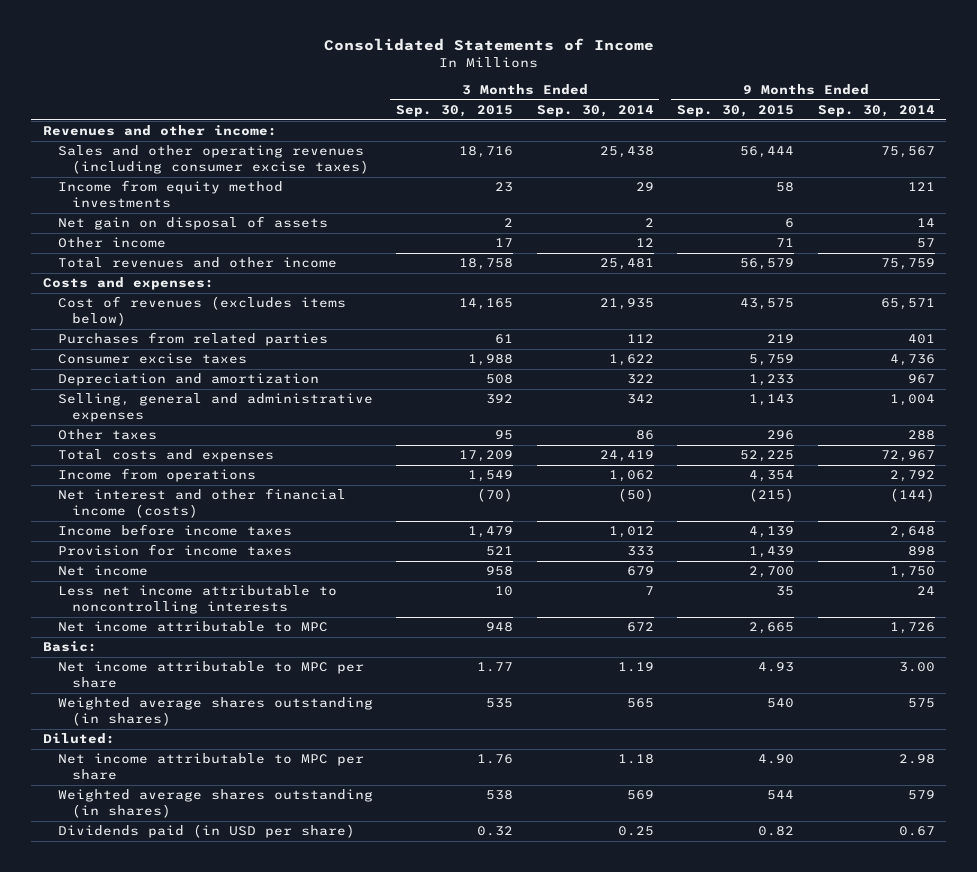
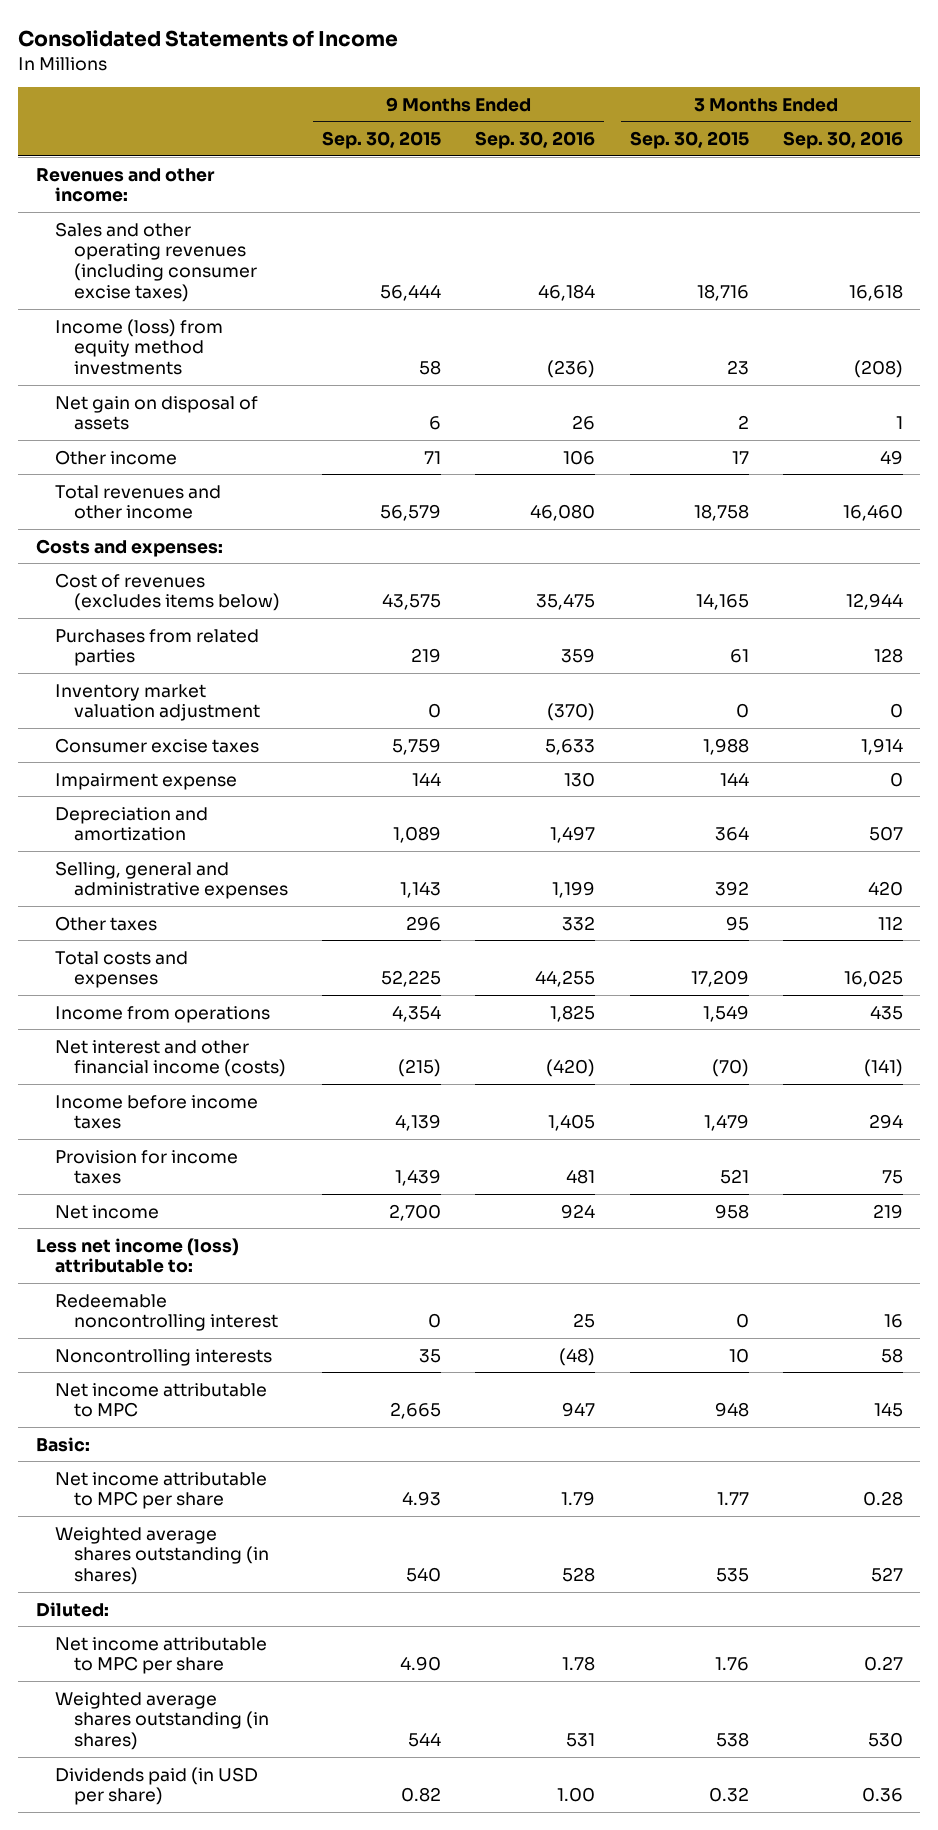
[536,104,654,117] Sep. 30, 2014 -> none
[817,104,935,117] Sep. 30, 2014 -> none
none -> [475,131,596,150] Sep. 30, 2016
none -> [782,131,903,150] Sep. 30, 2016
[57,180,283,209] Income from equity method investments -> [54,318,223,376] Income (loss) from equity method investments
none -> [54,683,260,722] Inventory market valuation adjustment
none -> [54,772,237,790] Impairment expense
[486,374,514,385] 508 -> [714,826,749,842] 364
[749,374,795,387] 1,233 -> [393,826,442,844] 1,089
none -> [35,1237,239,1274] Less net income (loss) attributable to:
none -> [54,1293,278,1332] Redeemable noncontrolling interest
[57,585,337,615] Less net income attributable to noncontrolling interests -> [54,1348,272,1366] Noncontrolling interests

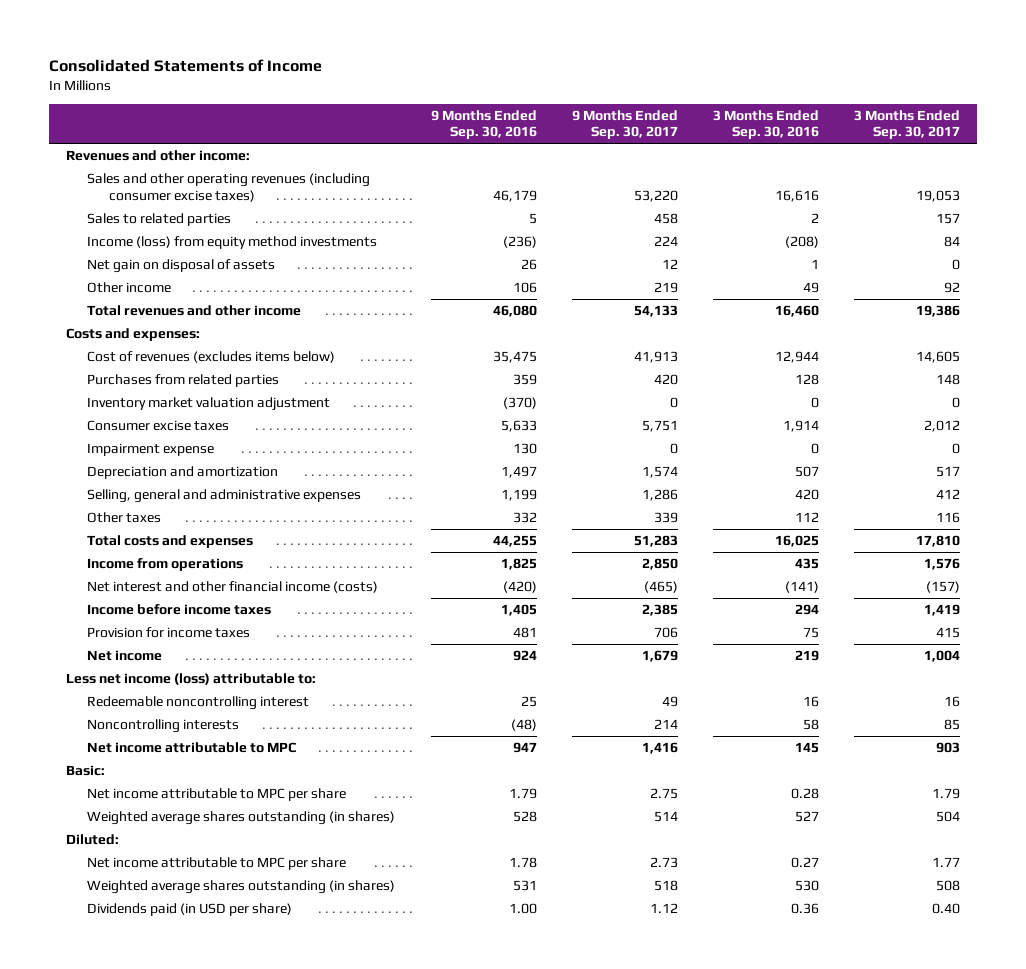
[322,131,442,150] Sep. 30, 2015 -> none
[629,131,749,150] Sep. 30, 2015 -> none
none -> [571,109,678,140] 9 Months Ended Sep. 30, 2017
none -> [853,109,960,140] 3 Months Ended Sep. 30, 2017
[538,284,596,302] 46,184 -> [492,189,537,202] 46,179
[848,284,903,302] 16,618 -> [774,189,819,202] 16,616
none -> [87,213,232,227] Sales to related parties

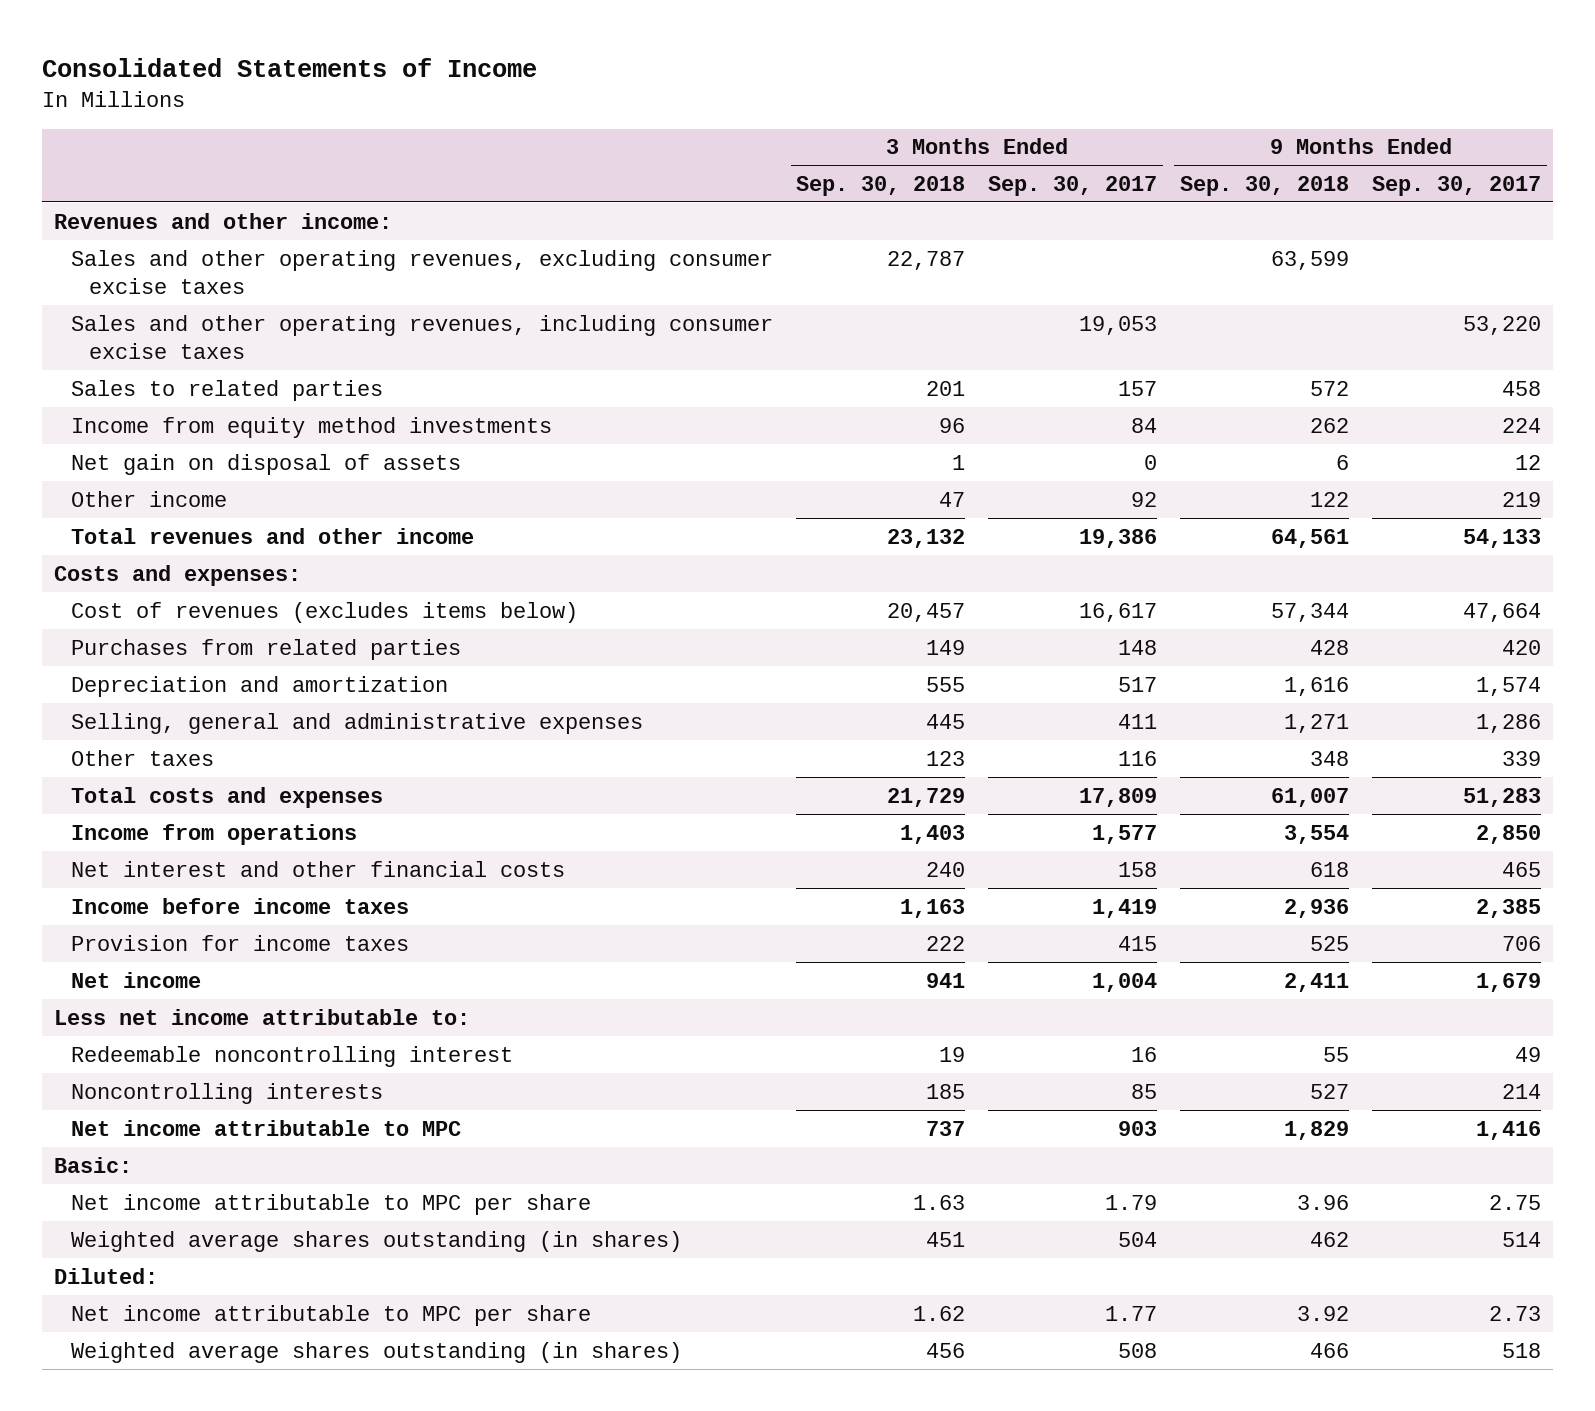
[430,109,537,140] 9 Months Ended Sep. 30, 2016 -> none
[712,109,819,140] 3 Months Ended Sep. 30, 2016 -> none
none -> [796,175,966,196] Sep. 30, 2018
none -> [1180,175,1350,196] Sep. 30, 2018
none -> [71,249,774,294] Sales and other operating revenues, excluding consumer excise taxes
[87,173,371,202] Sales and other operating revenues (including consumer excise taxes) -> [71,314,774,359] Sales and other operating revenues, including consumer excise taxes
[87,236,378,250] Income (loss) from equity method investments -> [71,416,553,438] Income from equity method investments
[633,351,678,364] 41,913 -> [1463,602,1542,622] 47,664
[915,351,960,364] 14,605 -> [1079,602,1158,622] 16,617
[87,397,331,412] Inventory market valuation adjustment -> none
[87,420,230,432] Consumer excise taxes -> none
[87,443,215,457] Impairment expense -> none
[935,489,960,500] 412 -> [1118,713,1158,729] 411
[915,535,960,548] 17,810 -> [1079,787,1158,807] 17,809
[923,558,960,571] 1,576 -> [1092,824,1158,844] 1,577
[87,581,379,594] Net interest and other financial income (costs) -> [71,860,566,877] Net interest and other financial costs
[643,581,678,594] (465) -> [1502,861,1542,877] 465
[925,581,960,594] (157) -> [1118,861,1158,877] 158
[66,673,317,686] Less net income (loss) attributable to: -> [53,1008,470,1025] Less net income attributable to:
[87,903,293,917] Dividends paid (in USD per share) -> none

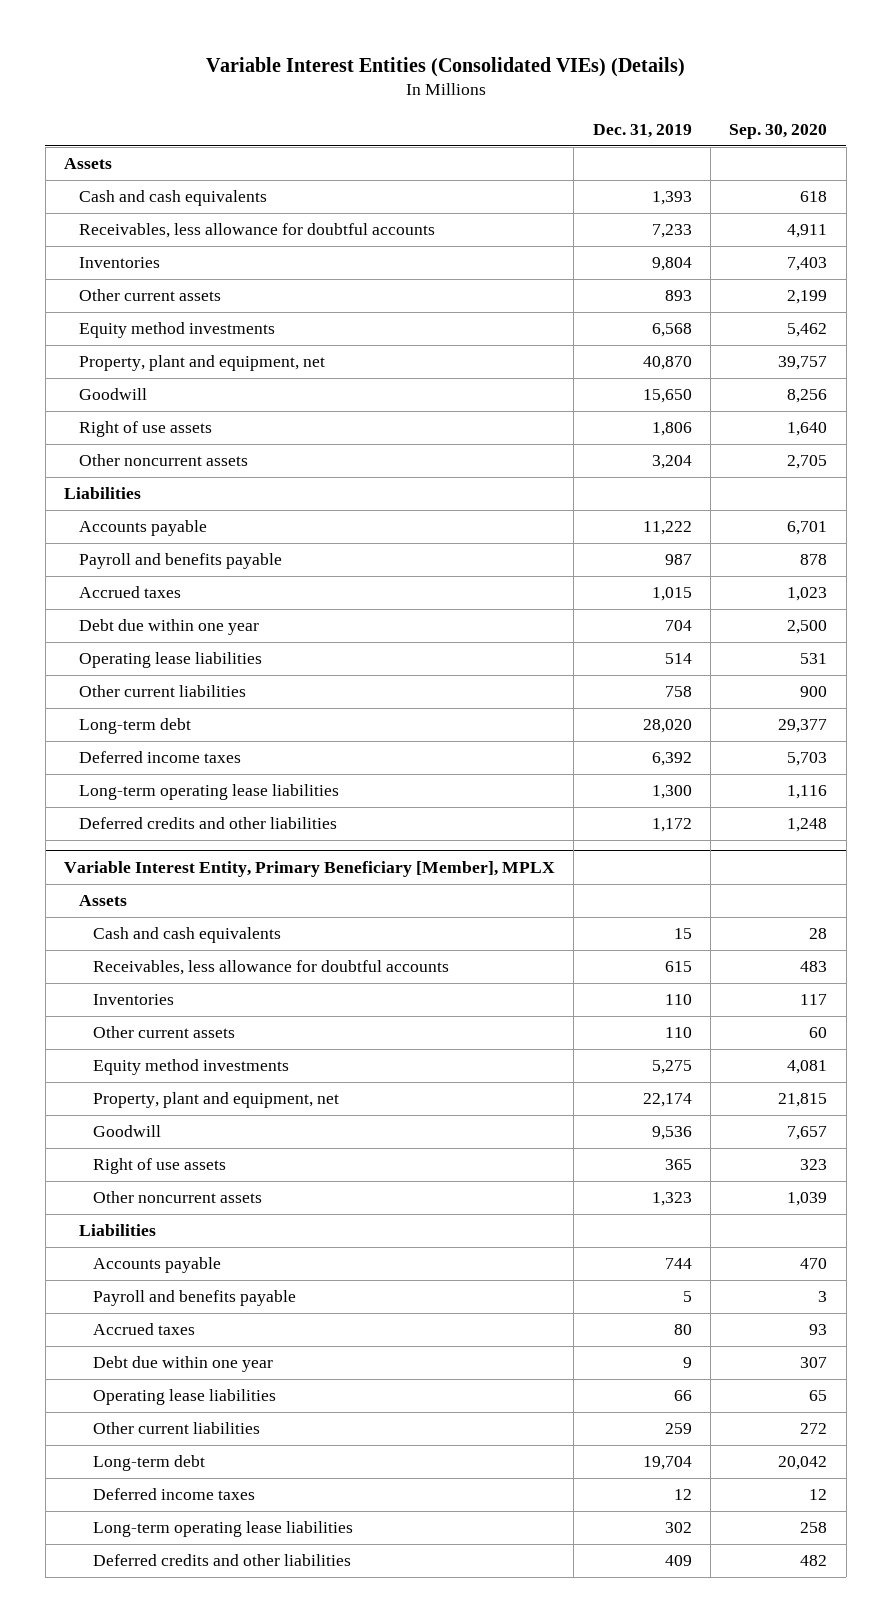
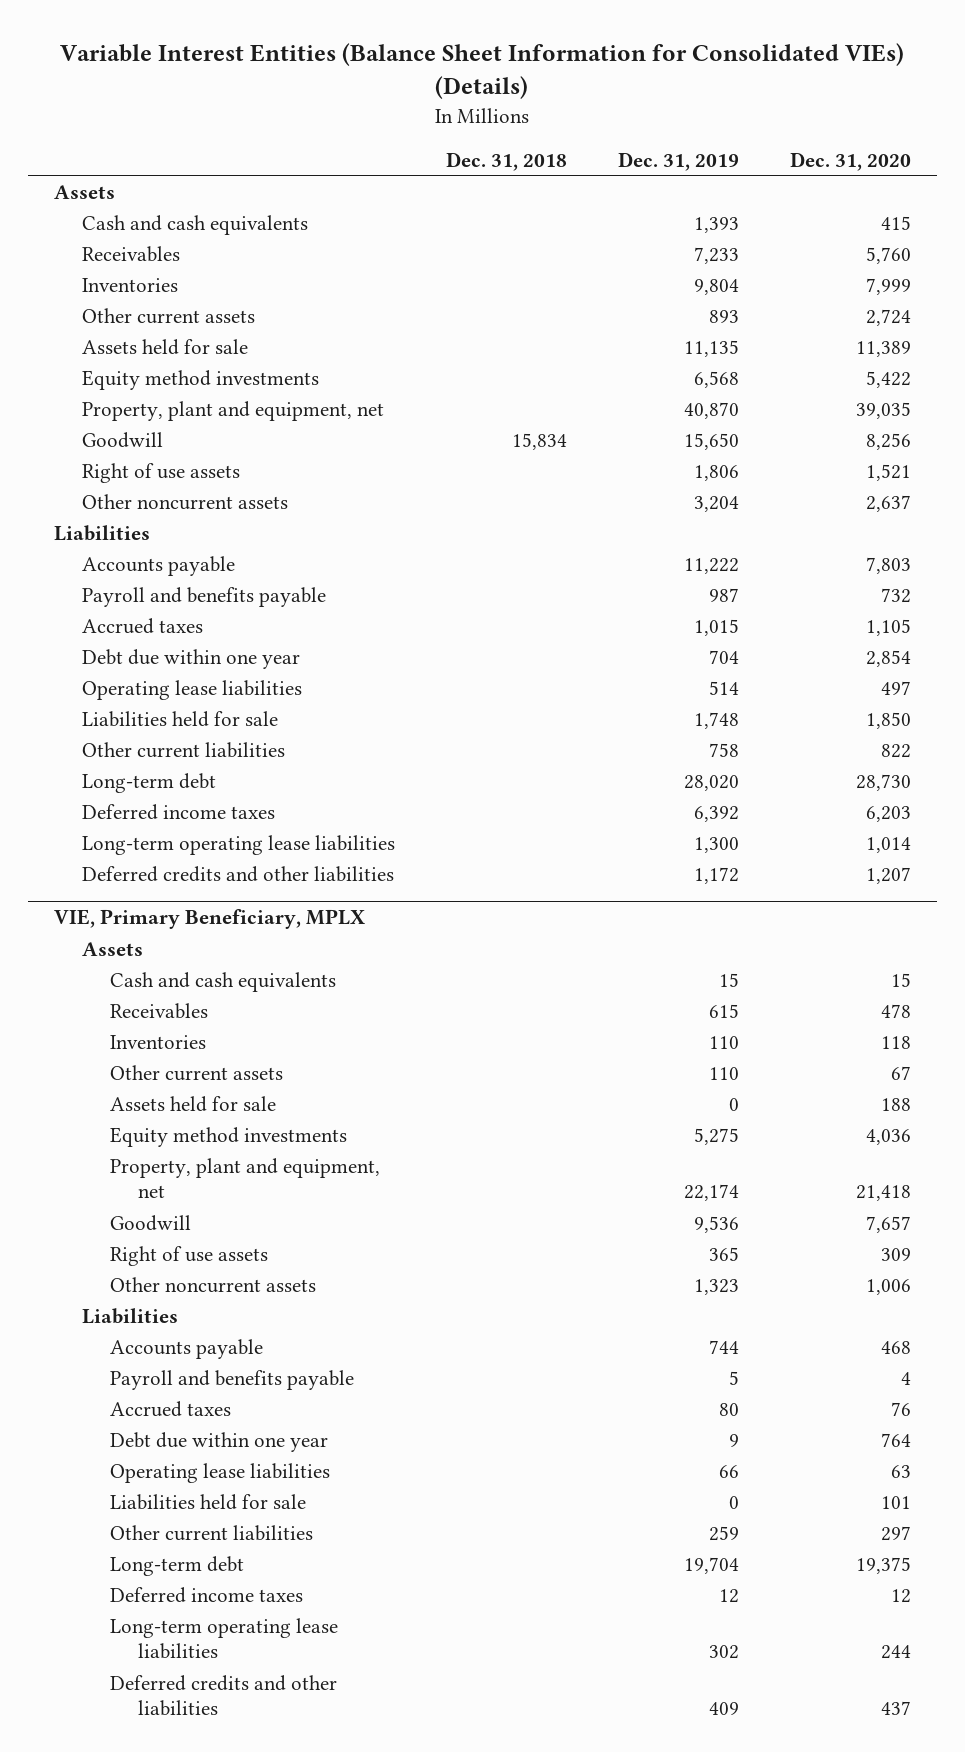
[205,56,685,77] Variable Interest Entities (Consolidated VIEs) (Details) -> [60,43,905,100] Variable Interest Entities (Balance Sheet Information for Consolidated VIEs) (Details)
[729,123,828,139] Sep. 30, 2020 -> none
none -> [445,151,567,171] Dec. 31, 2018
none -> [790,151,912,171] Dec. 31, 2020
[78,223,435,239] Receivables, less allowance for doubtful accounts -> [81,245,180,262] Receivables
none -> [81,338,248,355] Assets held for sale
none -> [81,710,278,727] Liabilities held for sale
[63,860,555,877] Variable Interest Entity, Primary Beneficiary [Member], MPLX -> none
none -> [53,909,365,930] VIE, Primary Beneficiary, MPLX
[93,960,450,976] Receivables, less allowance for doubtful accounts -> [109,1002,208,1019] Receivables
none -> [109,1095,276,1112] Assets held for sale
none -> [109,1493,306,1510] Liabilities held for sale

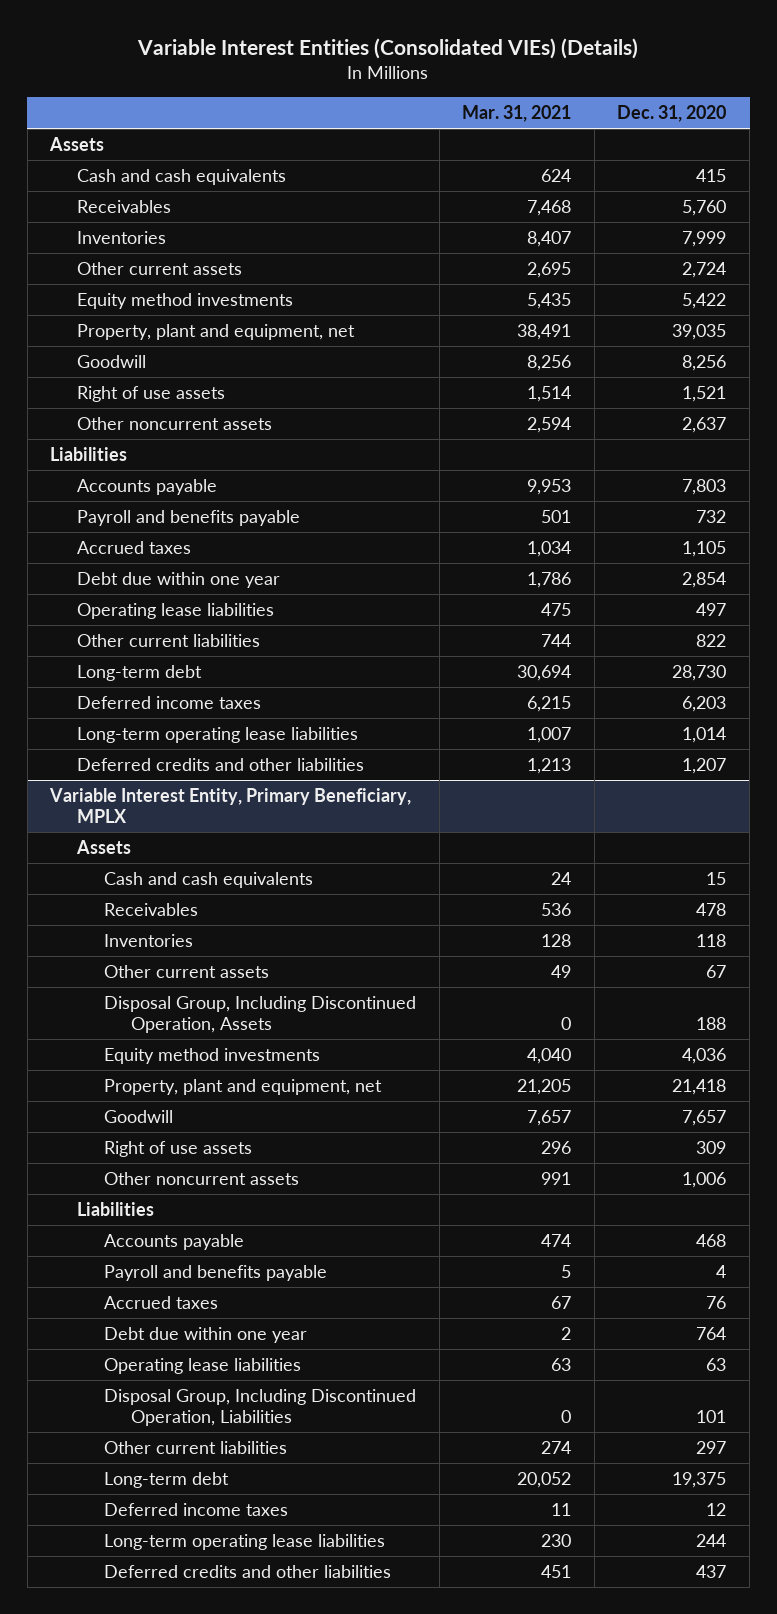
[60,43,905,100] Variable Interest Entities (Balance Sheet Information for Consolidated VIEs) (Details) -> [137,37,639,59] Variable Interest Entities (Consolidated VIEs) (Details)
[445,151,567,171] Dec. 31, 2018 -> none
[617,151,739,171] Dec. 31, 2019 -> none
none -> [462,104,572,122] Mar. 31, 2021
[81,338,248,355] Assets held for sale -> none
[81,710,278,727] Liabilities held for sale -> none
[53,909,365,930] VIE, Primary Beneficiary, MPLX -> none
none -> [49,787,412,824] Variable Interest Entity, Primary Beneficiary, MPLX
[109,1095,276,1112] Assets held for sale -> [104,995,417,1034] Disposal Group, Including Discontinued Operation, Assets
[109,1493,306,1510] Liabilities held for sale -> none
none -> [104,1388,417,1427] Disposal Group, Including Discontinued Operation, Liabilities

